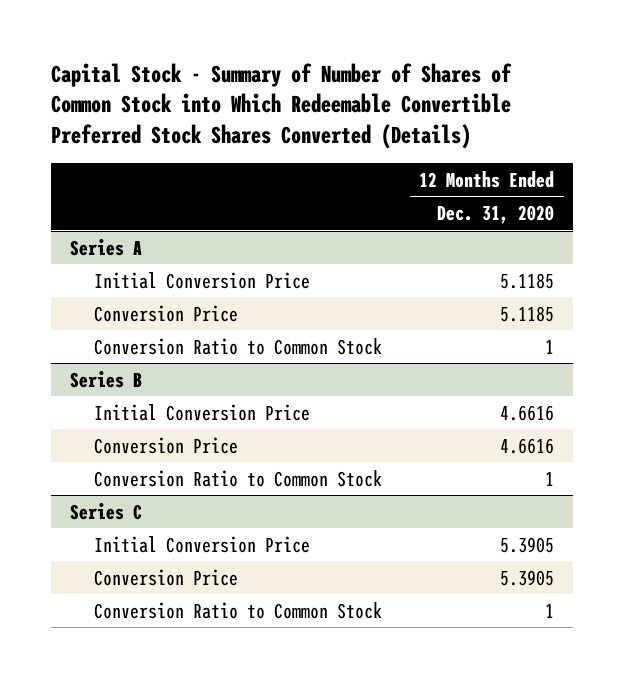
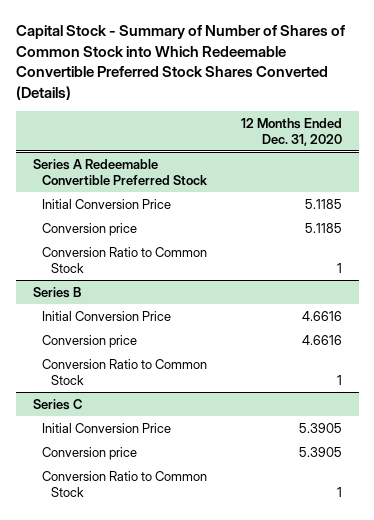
[69,238,142,256] Series A -> [32,158,208,185] Series A Redeemable Convertible Preferred Stock
[93,304,238,322] Conversion Price -> [41,222,137,236] Conversion price
[93,436,238,454] Conversion Price -> [41,334,137,348] Conversion price
[93,568,238,586] Conversion Price -> [41,446,137,460] Conversion price

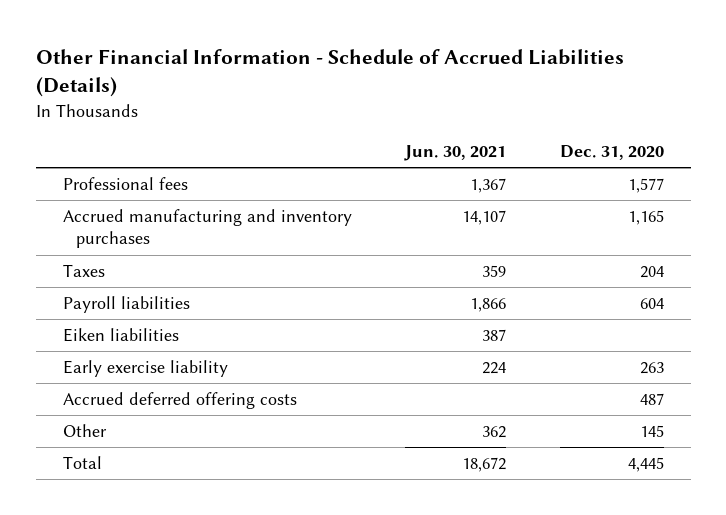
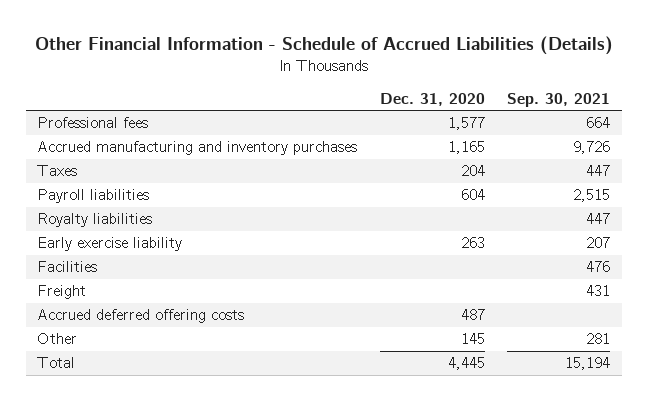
[404,145,507,162] Jun. 30, 2021 -> none
none -> [507,92,611,107] Sep. 30, 2021
[62,328,179,343] Eiken liabilities -> [37,213,153,228] Royalty liabilities
none -> [37,261,98,273] Facilities
none -> [37,285,87,300] Freight

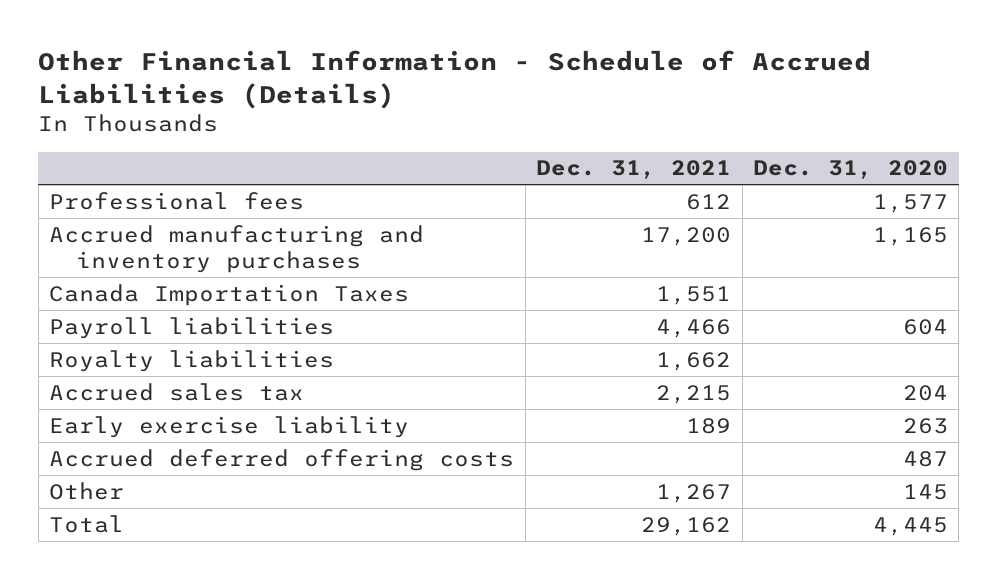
[507,92,611,107] Sep. 30, 2021 -> none
none -> [536,160,732,180] Dec. 31, 2021
[37,165,78,177] Taxes -> none
none -> [49,283,410,306] Canada Importation Taxes
none -> [49,382,305,401] Accrued sales tax
[37,261,98,273] Facilities -> none
[37,285,87,300] Freight -> none

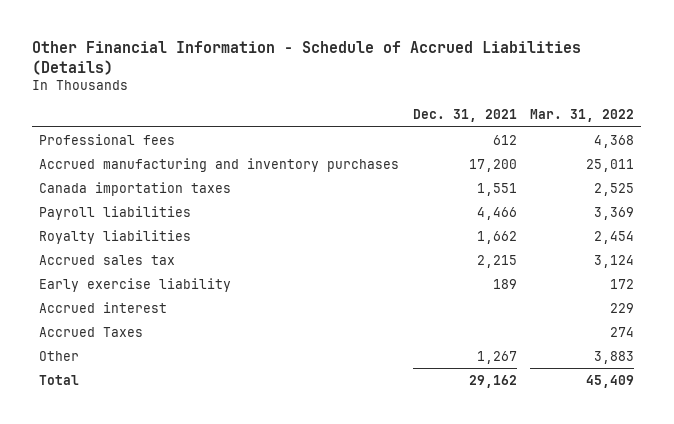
[752,160,948,180] Dec. 31, 2020 -> none
none -> [530,109,635,123] Mar. 31, 2022
[49,283,410,306] Canada Importation Taxes -> [39,181,232,196] Canada importation taxes
[49,448,515,471] Accrued deferred offering costs -> none
none -> [39,301,168,313] Accrued interest
none -> [39,326,144,337] Accrued Taxes

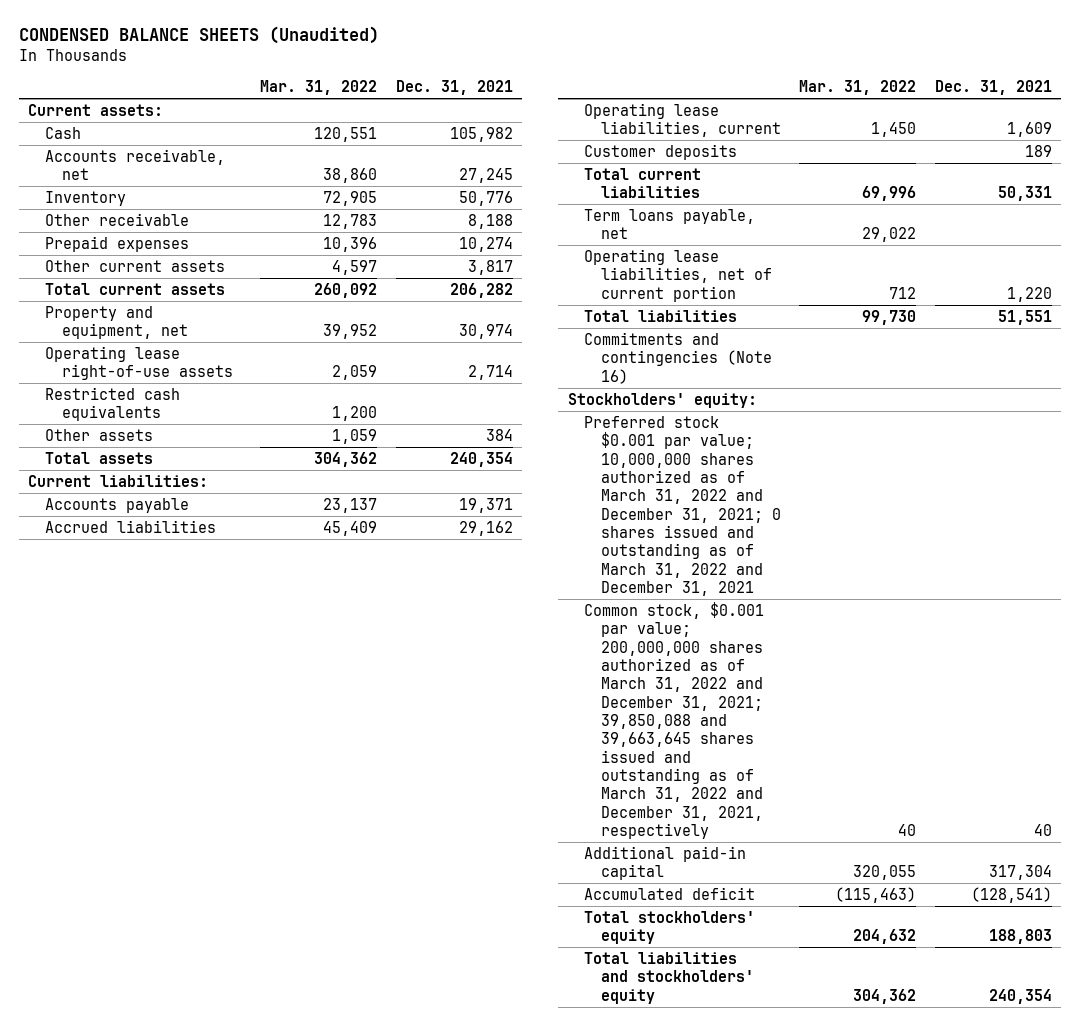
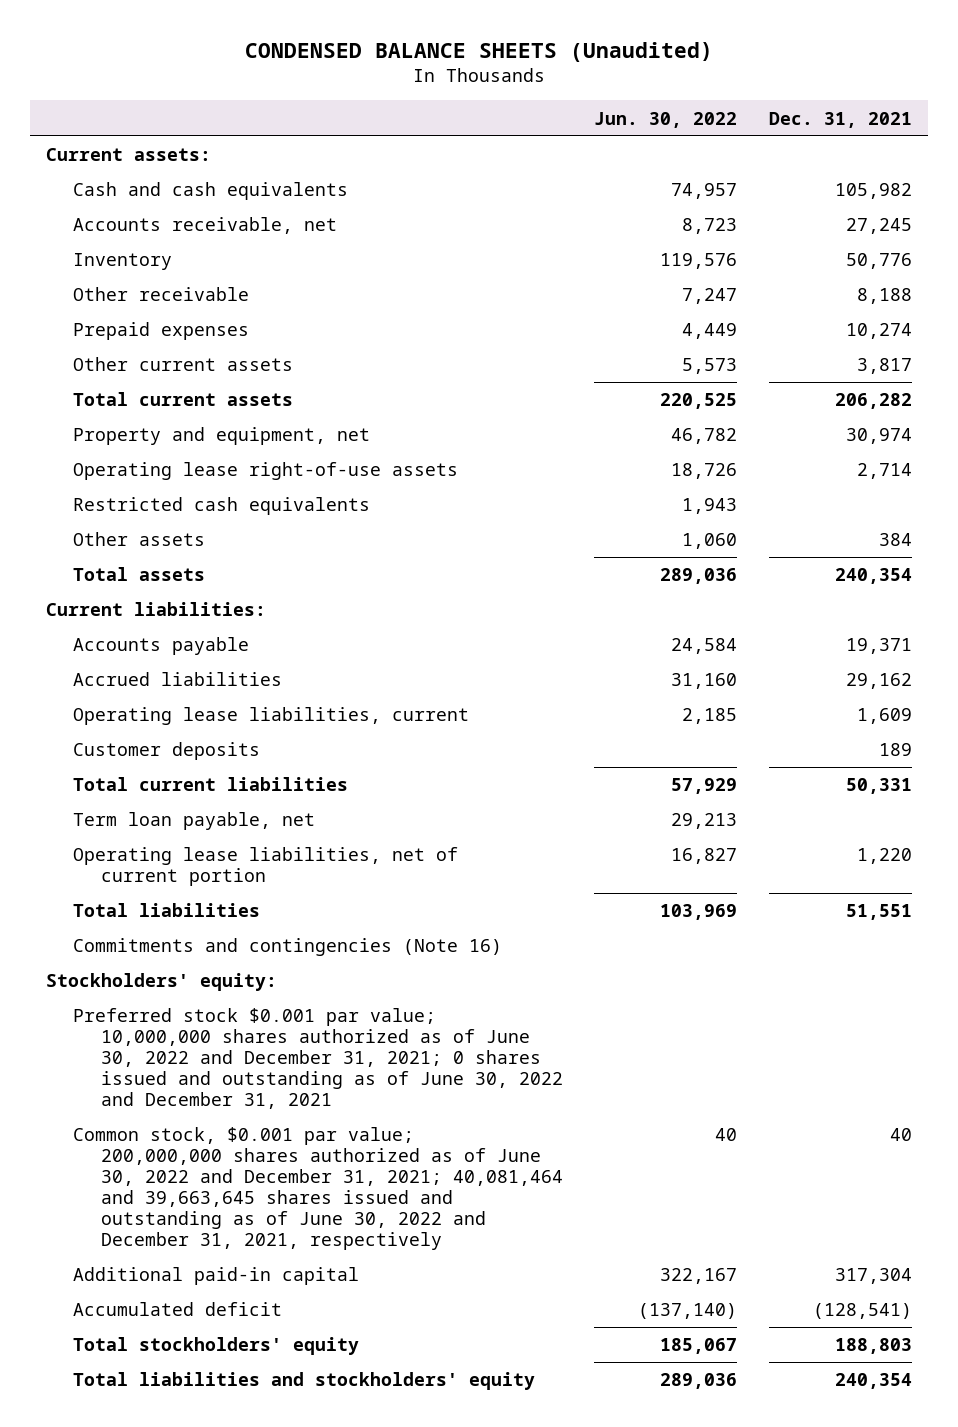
[260,80,378,96] Mar. 31, 2022 -> none
none -> [594,111,738,128] Jun. 30, 2022
[45,126,82,139] Cash -> [73,182,349,201] Cash and cash equivalents
[584,208,756,240] Term loans payable, net -> [73,812,316,831] Term loan payable, net
[584,415,781,597] Preferred stock $0.001 par value; 10,000,000 shares authorized as of March 31, 2022 and December 31, 2021; 0 shares issued and outstanding as of March 31, 2022 and December 31, 2021 -> [73,1008,563,1109] Preferred stock $0.001 par value; 10,000,000 shares authorized as of June 30, 2022 and December 31, 2021; 0 shares issued and outstanding as of June 30, 2022 and December 31, 2021
[584,601,765,840] Common stock, $0.001 par value; 200,000,000 shares authorized as of March 31, 2022 and December 31, 2021; 39,850,088 and 39,663,645 shares issued and outstanding as of March 31, 2022 and December 31, 2021, respectively -> [73,1127,563,1250] Common stock, $0.001 par value; 200,000,000 shares authorized as of June 30, 2022 and December 31, 2021; 40,081,464 and 39,663,645 shares issued and outstanding as of June 30, 2022 and December 31, 2021, respectively

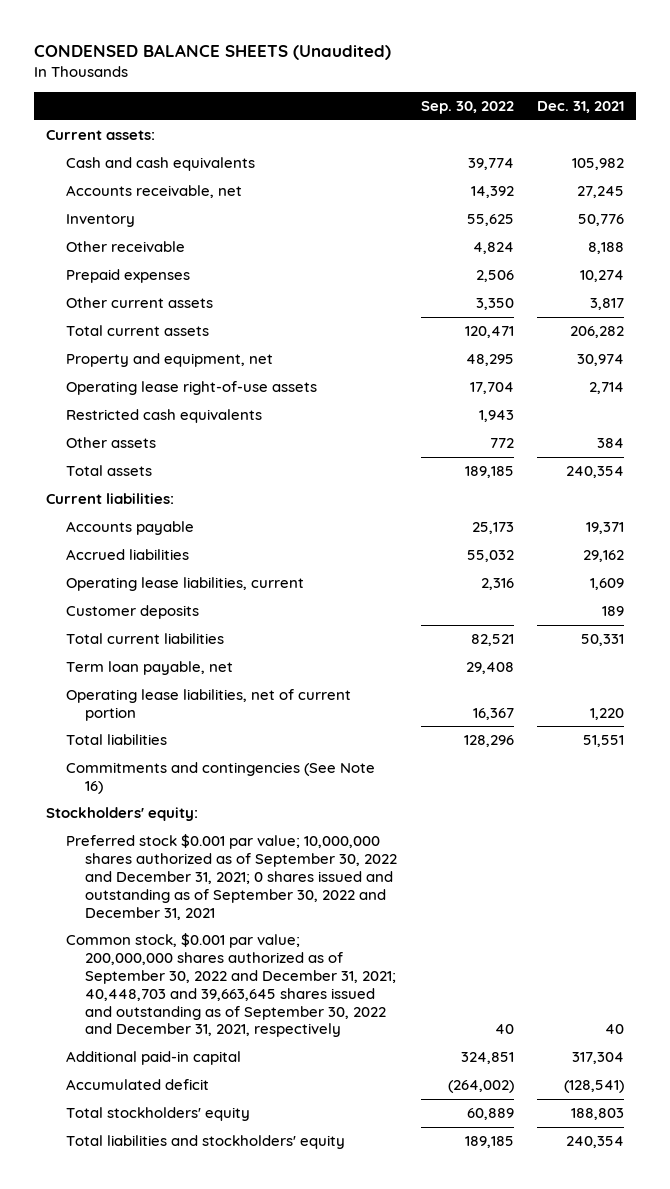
[594,111,738,128] Jun. 30, 2022 -> none
none -> [420,101,514,115] Sep. 30, 2022
[73,938,503,957] Commitments and contingencies (Note 16) -> [65,762,375,794] Commitments and contingencies (See Note 16)
[73,1008,563,1109] Preferred stock $0.001 par value; 10,000,000 shares authorized as of June 30, 2022 and December 31, 2021; 0 shares issued and outstanding as of June 30, 2022 and December 31, 2021 -> [65,834,398,920] Preferred stock $0.001 par value; 10,000,000 shares authorized as of September 30, 2022 and December 31, 2021; 0 shares issued and outstanding as of September 30, 2022 and December 31, 2021
[73,1127,563,1250] Common stock, $0.001 par value; 200,000,000 shares authorized as of June 30, 2022 and December 31, 2021; 40,081,464 and 39,663,645 shares issued and outstanding as of June 30, 2022 and December 31, 2021, respectively -> [65,933,397,1038] Common stock, $0.001 par value; 200,000,000 shares authorized as of September 30, 2022 and December 31, 2021; 40,448,703 and 39,663,645 shares issued and outstanding as of September 30, 2022 and December 31, 2021, respectively

